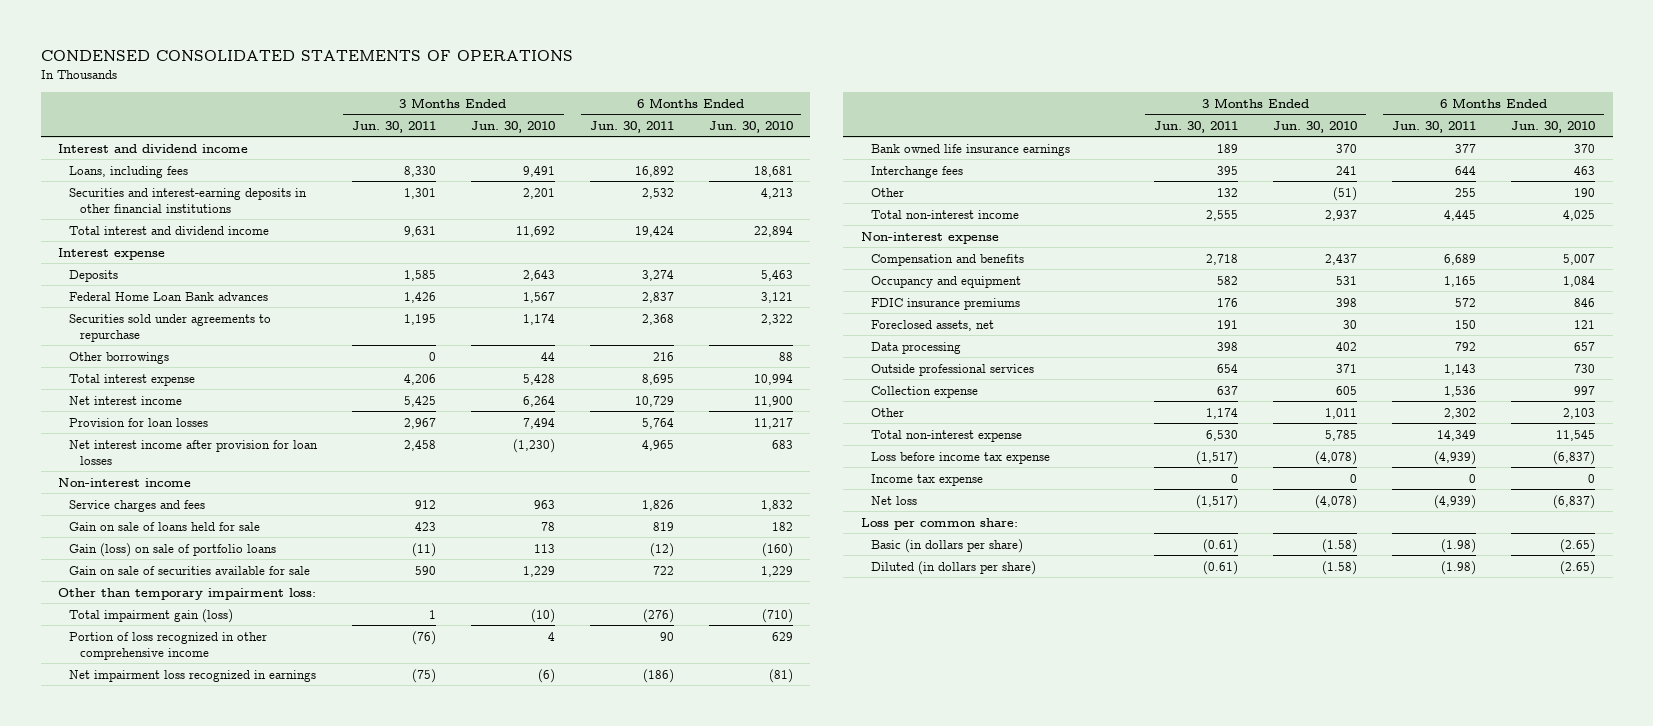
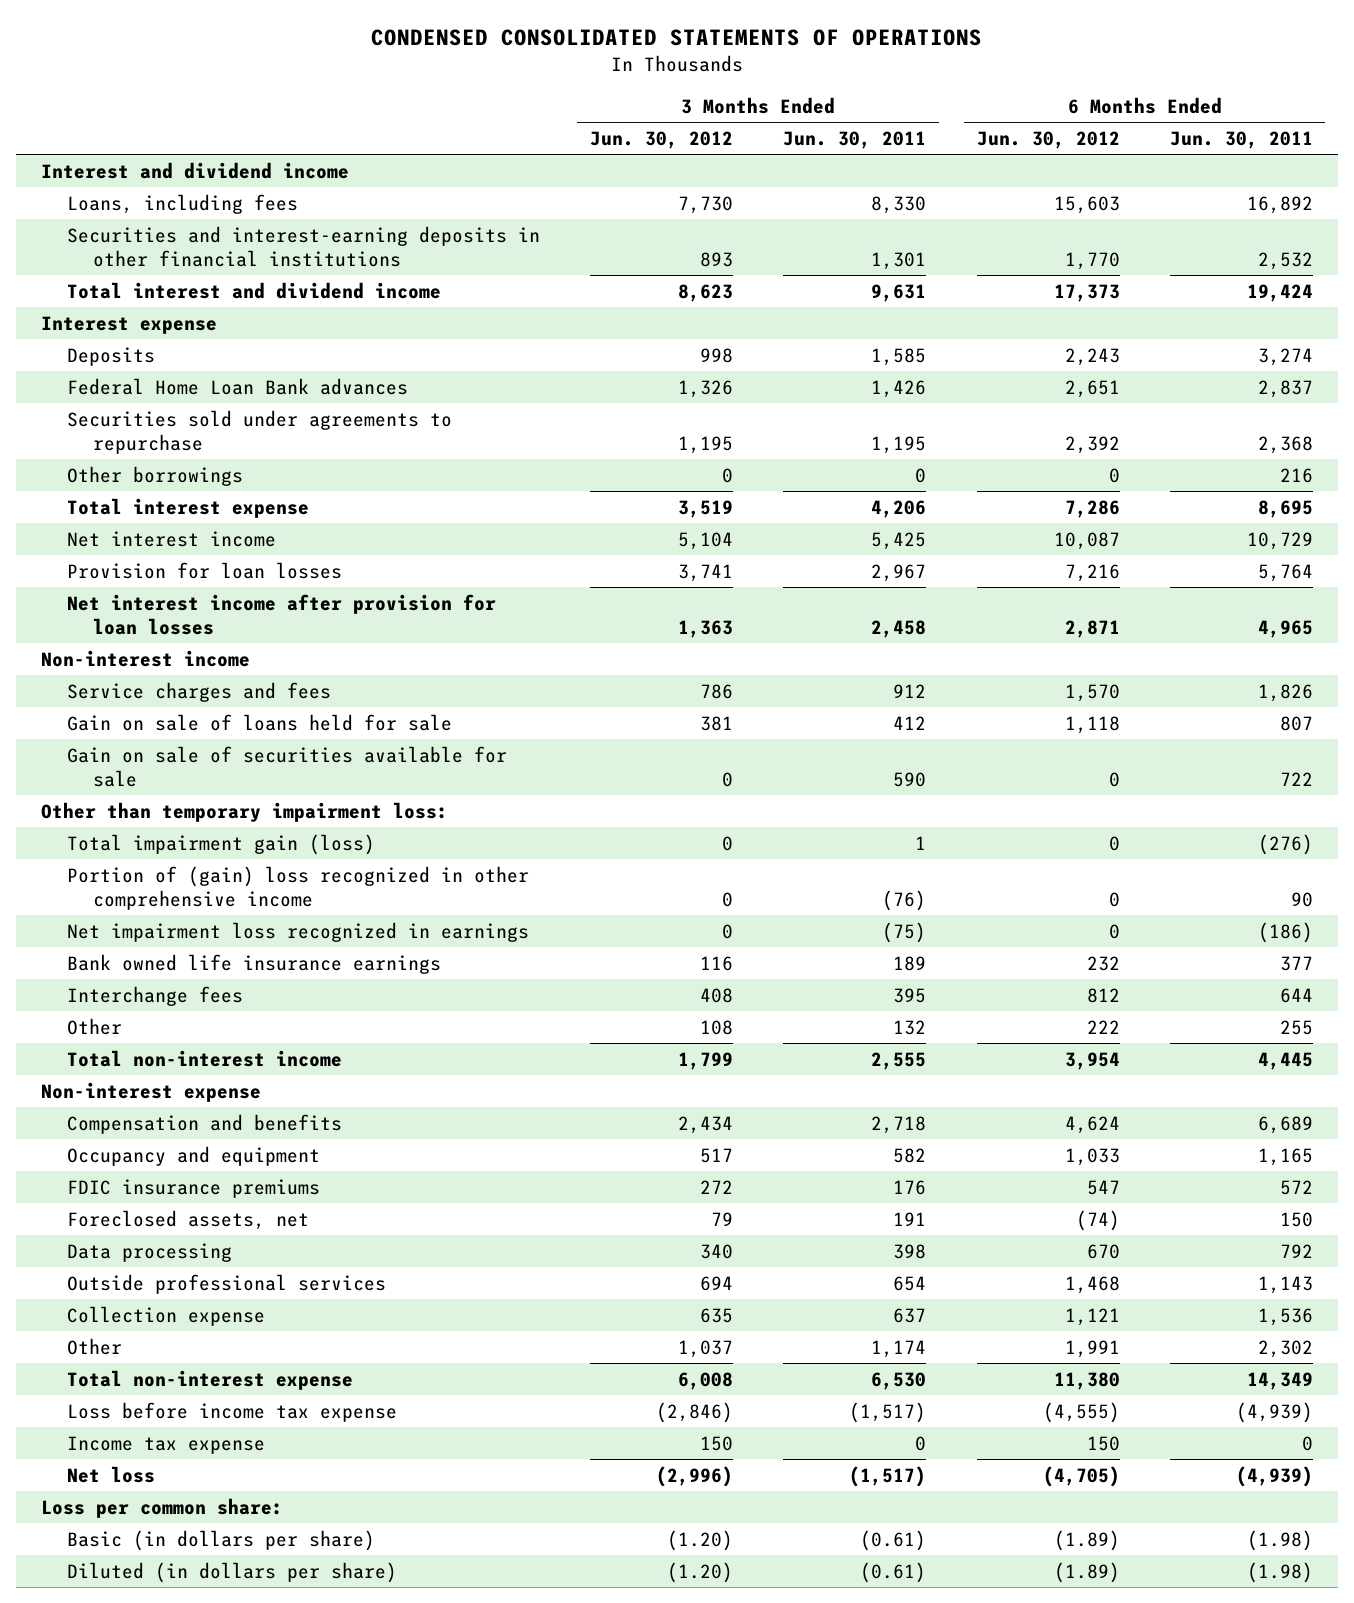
[470,120,555,133] Jun. 30, 2010 -> none
[708,120,793,133] Jun. 30, 2010 -> none
none -> [590,131,734,150] Jun. 30, 2012
none -> [976,131,1120,150] Jun. 30, 2012
[68,542,276,557] Gain (loss) on sale of portfolio loans -> none
[414,521,436,531] 423 -> [893,715,927,730] 412
[652,521,674,531] 819 -> [1279,715,1313,731] 807
[68,631,267,660] Portion of loss recognized in other comprehensive income -> [66,865,529,910] Portion of (gain) loss recognized in other comprehensive income

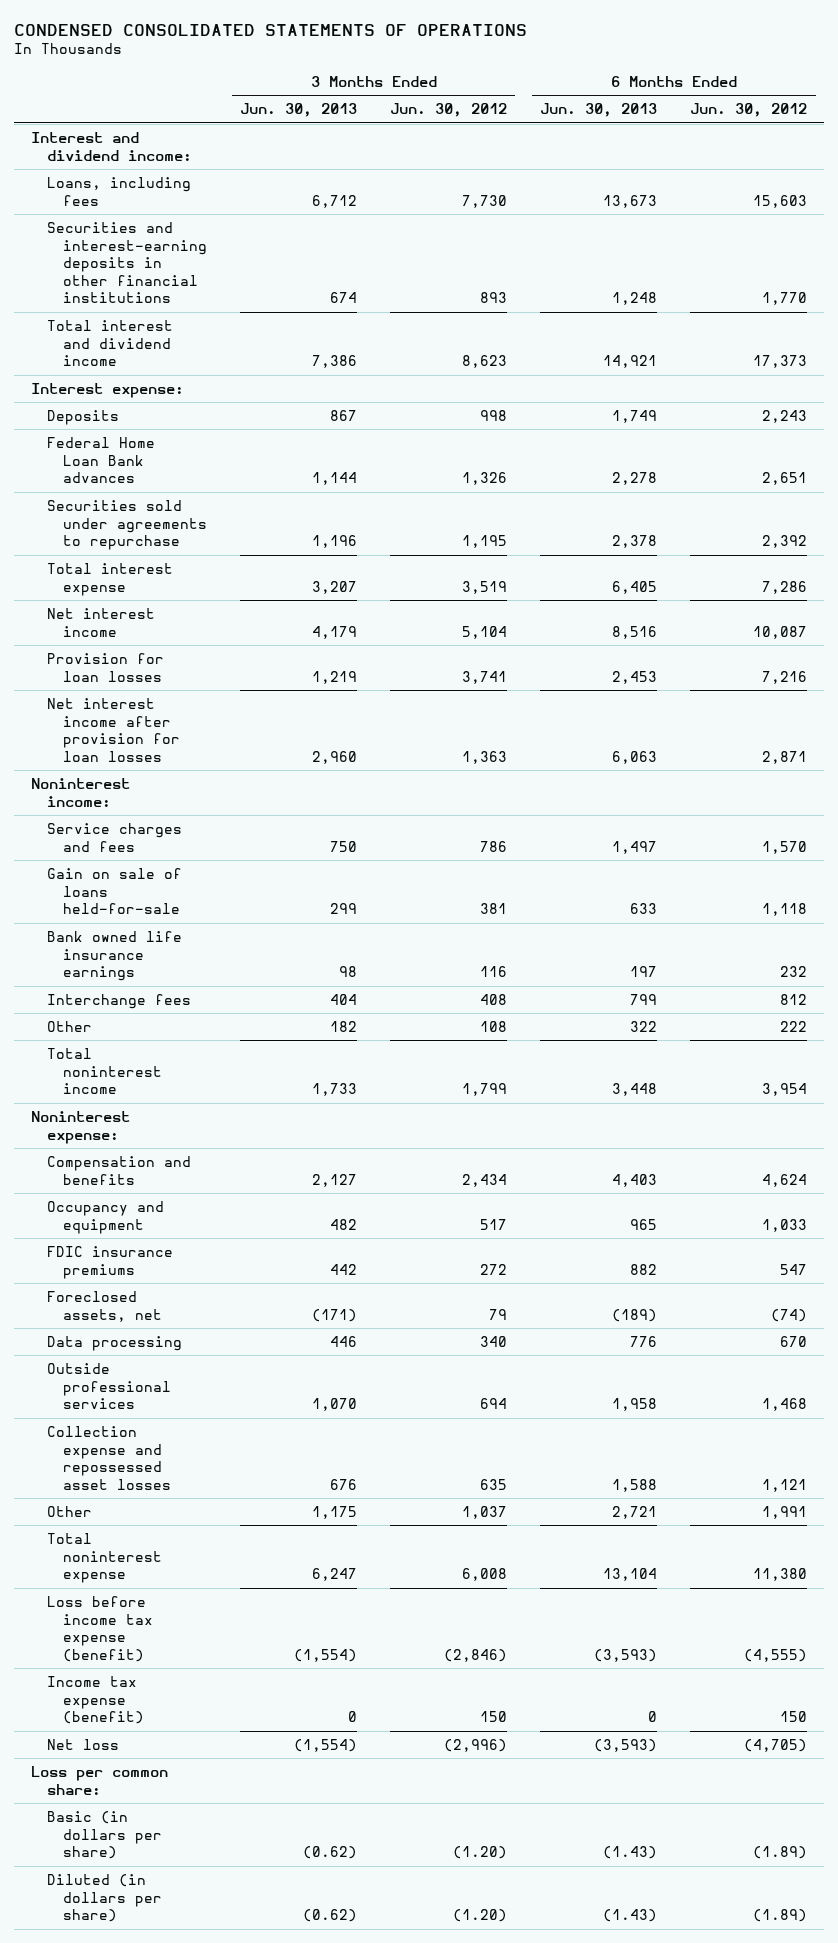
[783,131,927,150] Jun. 30, 2011 -> none
[1169,131,1313,150] Jun. 30, 2011 -> none
none -> [240,103,358,118] Jun. 30, 2013
none -> [540,103,658,118] Jun. 30, 2013
[40,161,349,179] Interest and dividend income -> [30,131,192,161] Interest and dividend income:
[40,315,217,334] Interest expense -> [30,382,184,398] Interest expense:
[66,465,243,486] Other borrowings -> none
[40,649,250,667] Non-interest income -> [30,777,130,807] Noninterest income:
[66,745,507,787] Gain on sale of securities available for sale -> none
[40,801,448,822] Other than temporary impairment loss: -> none
[66,833,375,855] Total impairment gain (loss) -> none
[66,865,529,910] Portion of (gain) loss recognized in other comprehensive income -> none
[66,921,529,942] Net impairment loss recognized in earnings -> none
[66,713,452,731] Gain on sale of loans held for sale -> [46,867,182,915] Gain on sale of loans held-for-sale
[66,1049,342,1067] Total non-interest income -> [46,1047,163,1095] Total noninterest income
[40,1081,261,1102] Non-interest expense -> [30,1110,130,1144] Noninterest expense:
[66,1305,265,1326] Collection expense -> [46,1425,172,1490] Collection expense and repossessed asset losses
[66,1369,353,1390] Total non-interest expense -> [46,1532,163,1584] Total noninterest expense
[66,1401,397,1422] Loss before income tax expense -> [46,1595,154,1662] Loss before income tax expense (benefit)
[66,1435,265,1454] Income tax expense -> [46,1675,145,1725] Income tax expense (benefit)

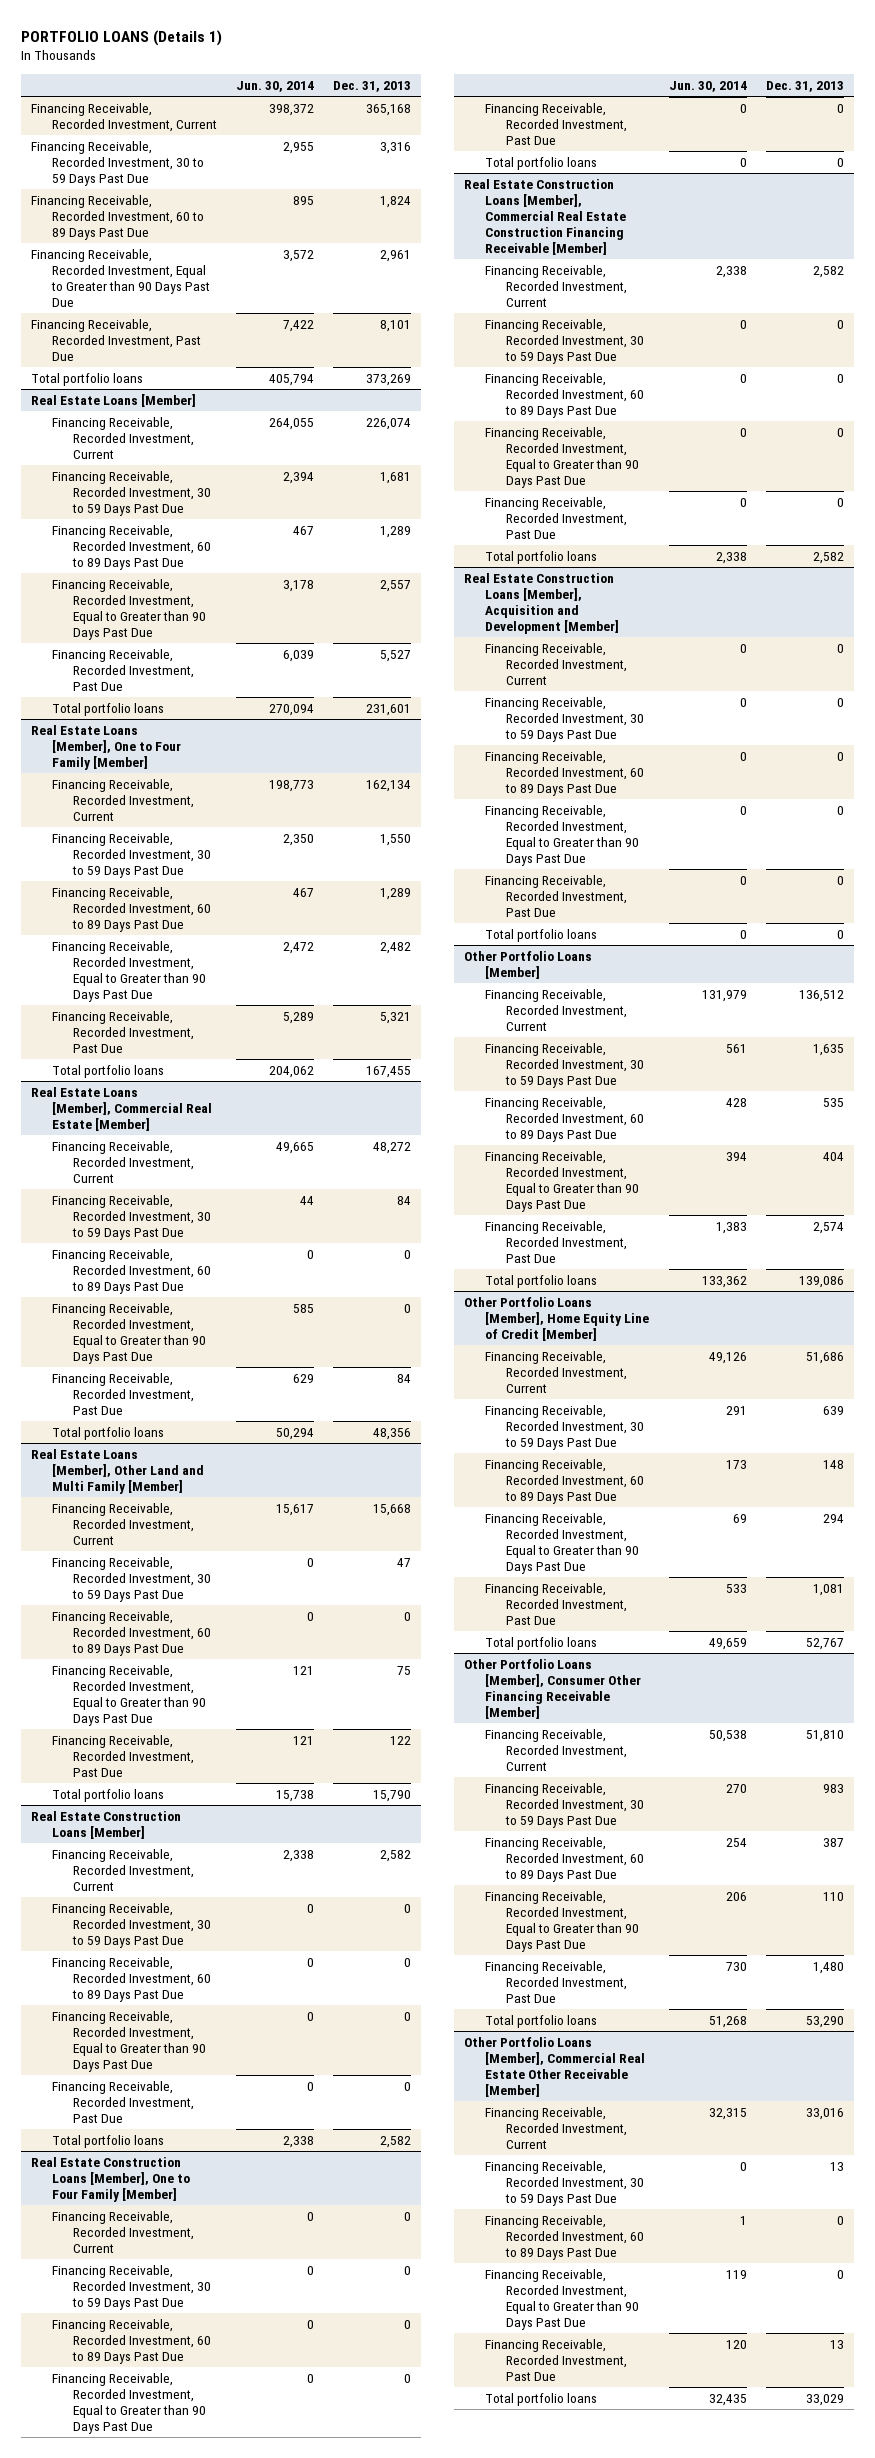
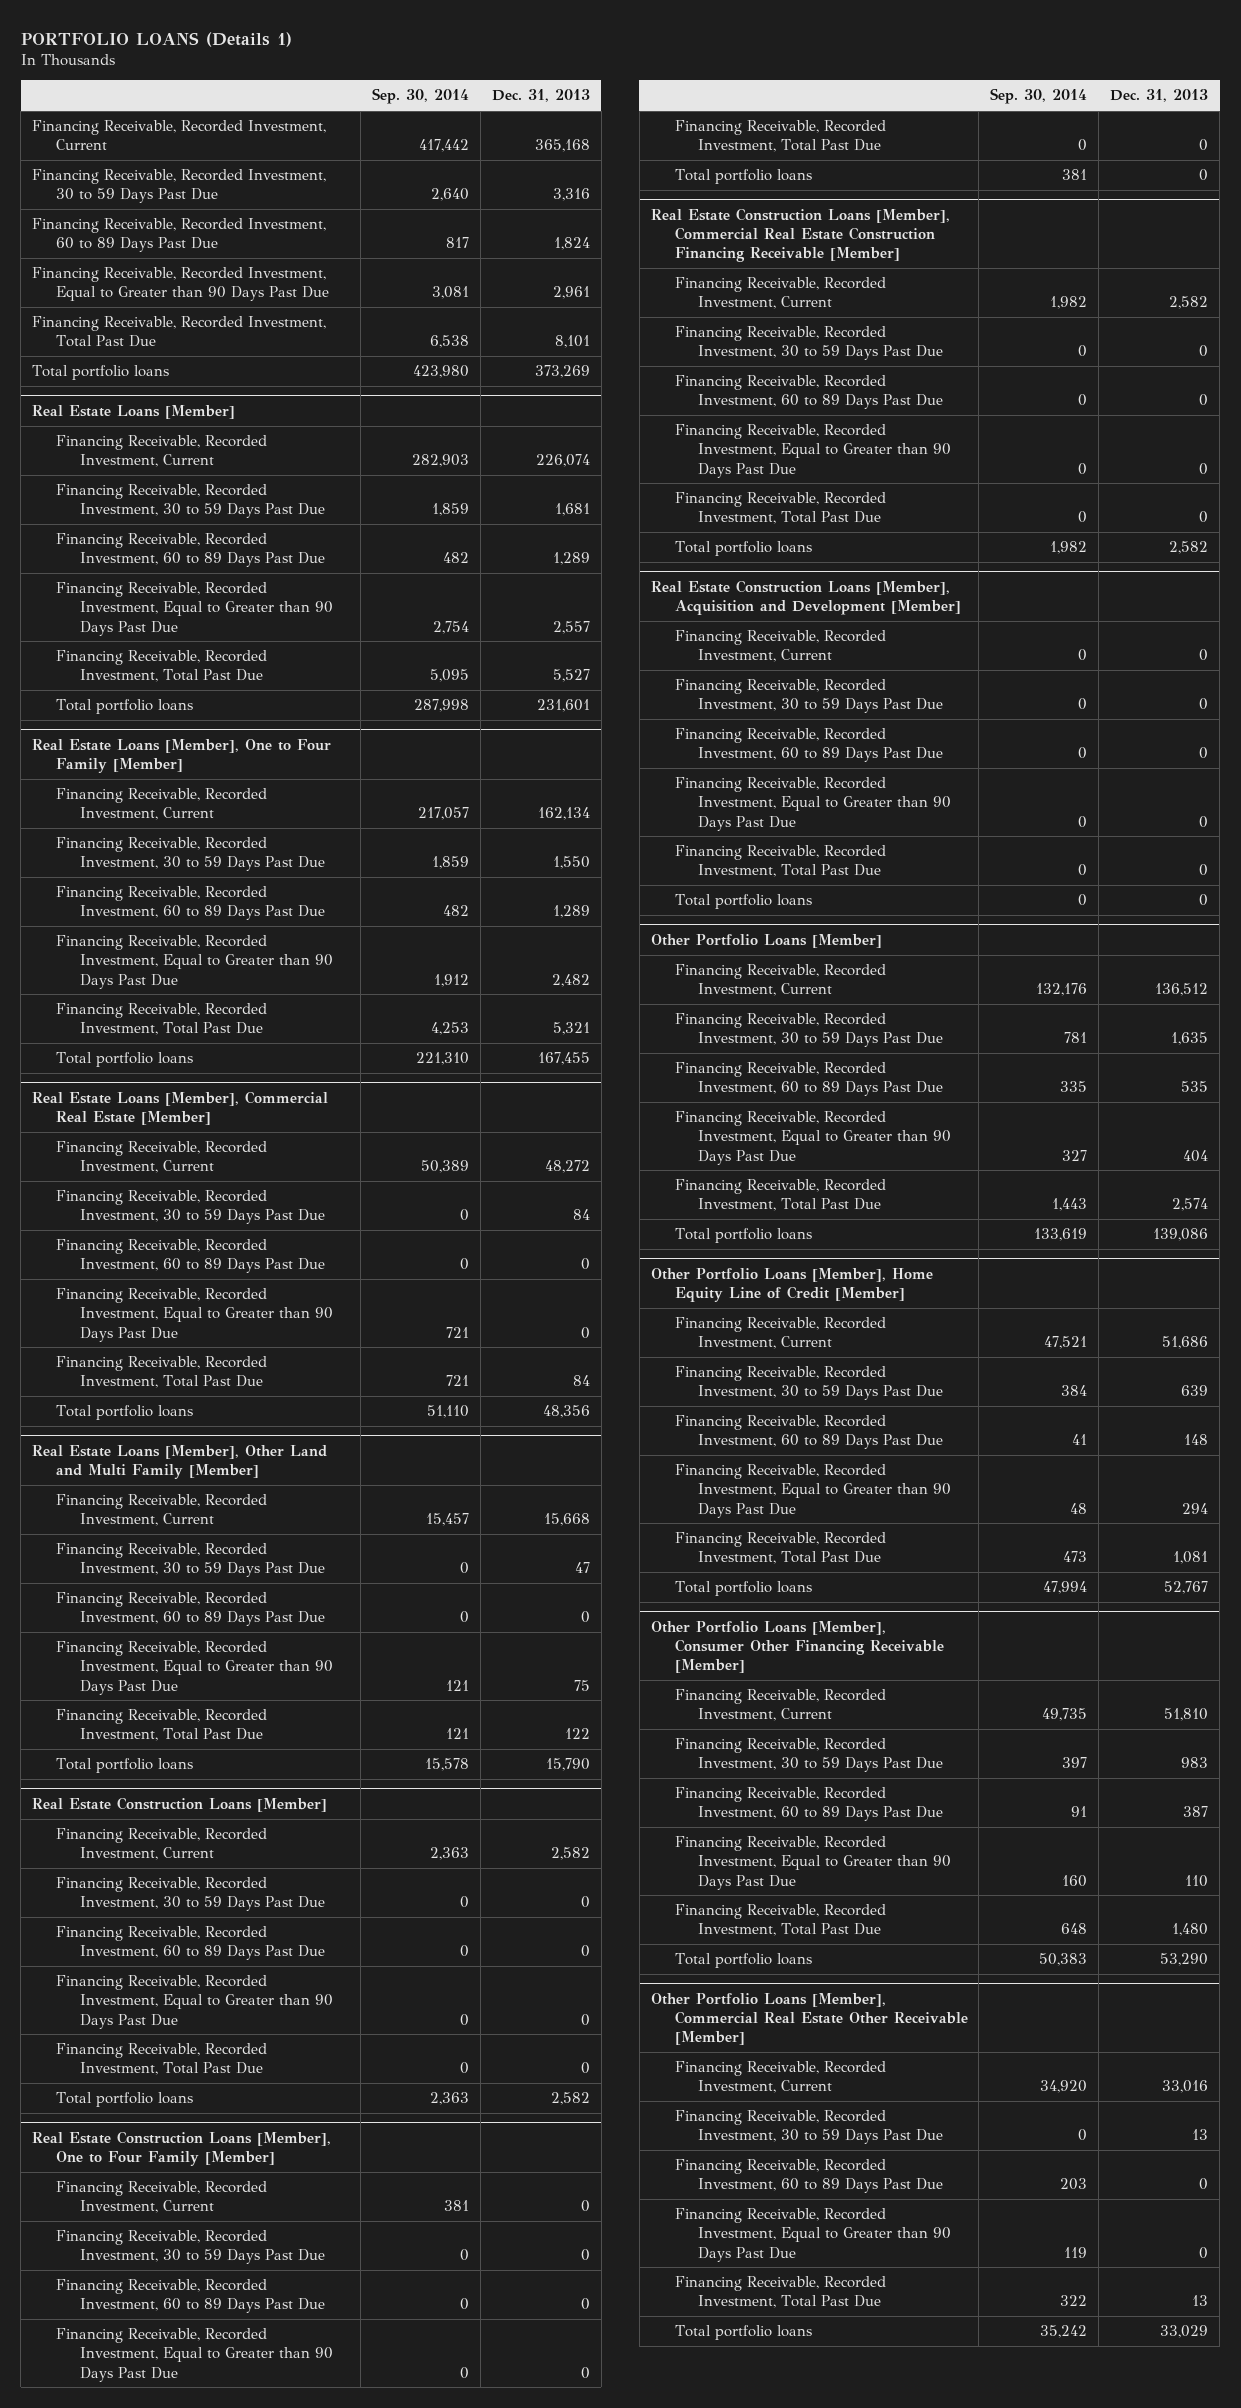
[235,80,314,92] Jun. 30, 2014 -> none
none -> [372,88,470,105] Sep. 30, 2014
[30,319,201,361] Financing Receivable, Recorded Investment, Past Due -> [32,316,327,348] Financing Receivable, Recorded Investment, Total Past Due
[51,649,194,691] Financing Receivable, Recorded Investment, Past Due -> [56,650,268,683] Financing Receivable, Recorded Investment, Total Past Due
[51,1011,194,1053] Financing Receivable, Recorded Investment, Past Due -> [56,1003,268,1036] Financing Receivable, Recorded Investment, Total Past Due
[51,1373,194,1415] Financing Receivable, Recorded Investment, Past Due -> [56,1356,268,1389] Financing Receivable, Recorded Investment, Total Past Due
[51,1735,194,1777] Financing Receivable, Recorded Investment, Past Due -> [56,1709,268,1742] Financing Receivable, Recorded Investment, Total Past Due
[51,2081,194,2123] Financing Receivable, Recorded Investment, Past Due -> [56,2043,268,2076] Financing Receivable, Recorded Investment, Total Past Due
[484,103,627,145] Financing Receivable, Recorded Investment, Past Due -> [674,120,886,153] Financing Receivable, Recorded Investment, Total Past Due
[484,497,627,539] Financing Receivable, Recorded Investment, Past Due -> [674,492,886,525] Financing Receivable, Recorded Investment, Total Past Due
[484,875,627,917] Financing Receivable, Recorded Investment, Past Due -> [674,845,886,878] Financing Receivable, Recorded Investment, Total Past Due
[484,1221,627,1263] Financing Receivable, Recorded Investment, Past Due -> [674,1179,886,1212] Financing Receivable, Recorded Investment, Total Past Due
[484,1583,627,1625] Financing Receivable, Recorded Investment, Past Due -> [674,1532,886,1565] Financing Receivable, Recorded Investment, Total Past Due
[484,1961,627,2003] Financing Receivable, Recorded Investment, Past Due -> [674,1904,886,1937] Financing Receivable, Recorded Investment, Total Past Due
[484,2339,627,2381] Financing Receivable, Recorded Investment, Past Due -> [674,2276,886,2309] Financing Receivable, Recorded Investment, Total Past Due

